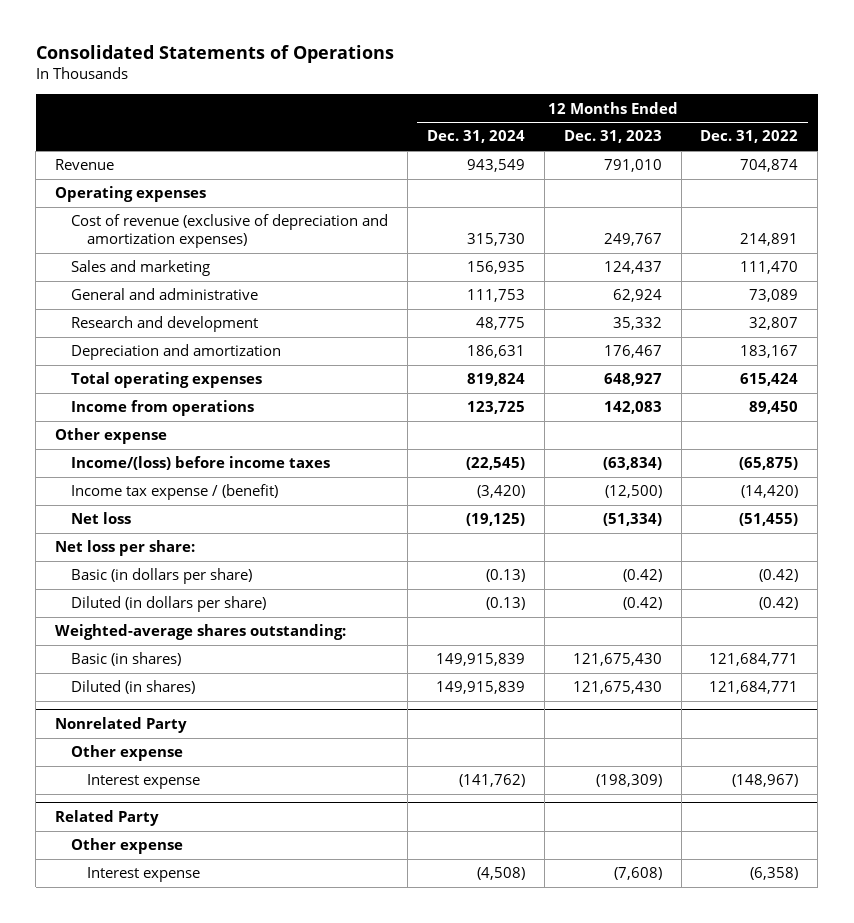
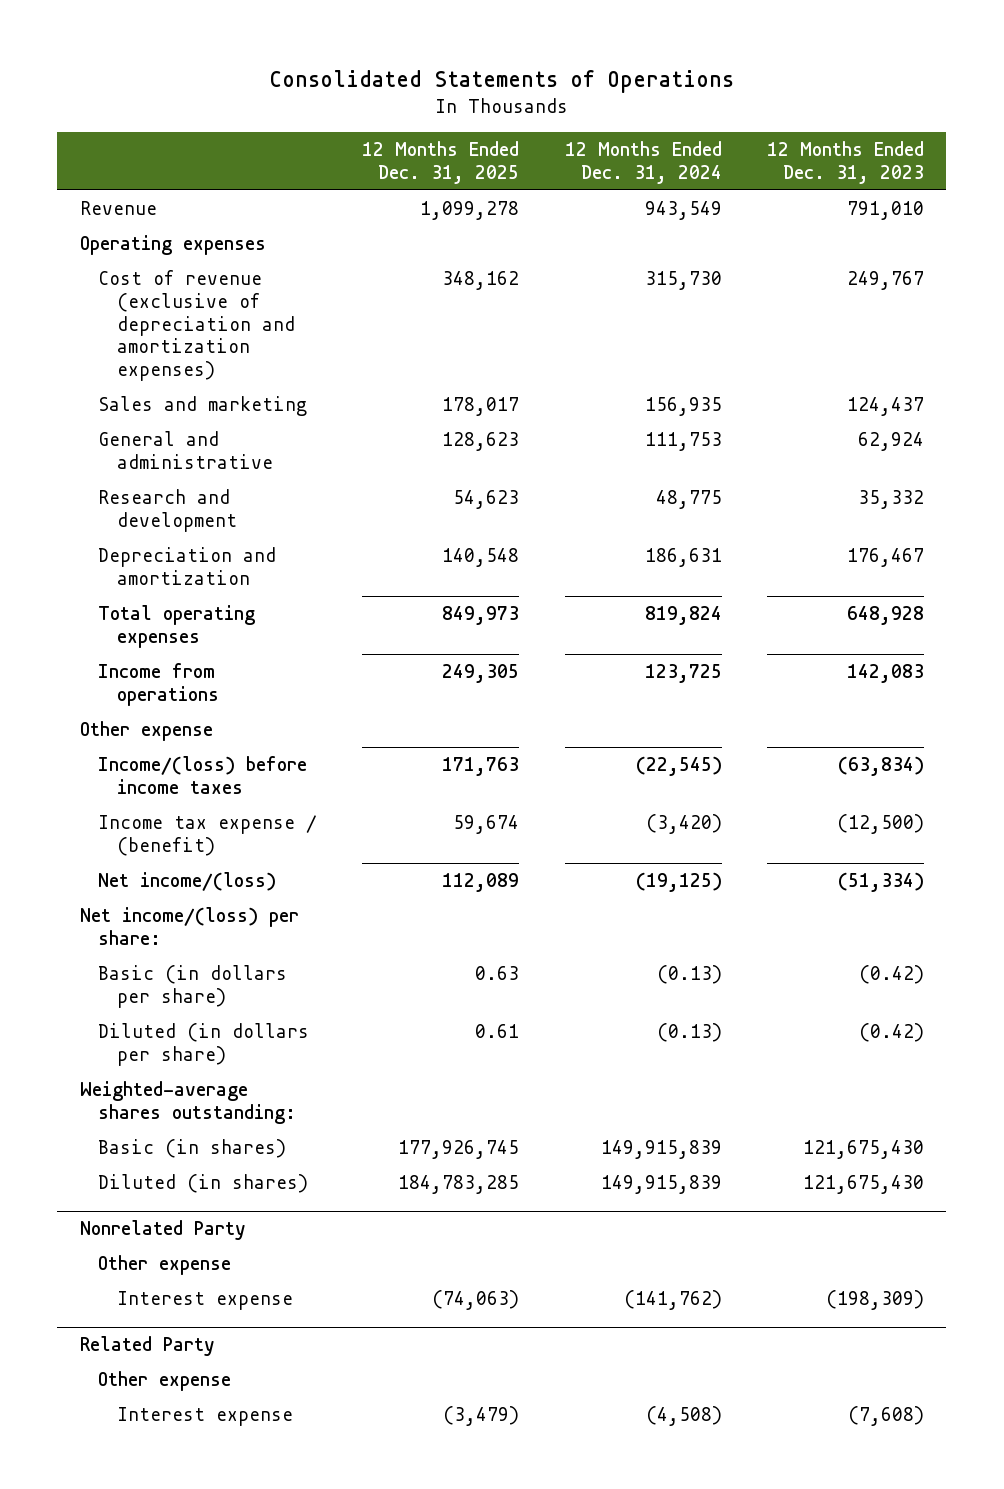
[700,130,799,144] Dec. 31, 2022 -> none
none -> [362,141,520,185] 12 Months Ended Dec. 31, 2025
[603,373,662,387] 648,927 -> [846,606,924,626] 648,928
[70,512,131,525] Net loss -> [98,872,277,892] Net income/(loss)
[55,540,196,557] Net loss per share: -> [79,907,299,945] Net income/(loss) per share:

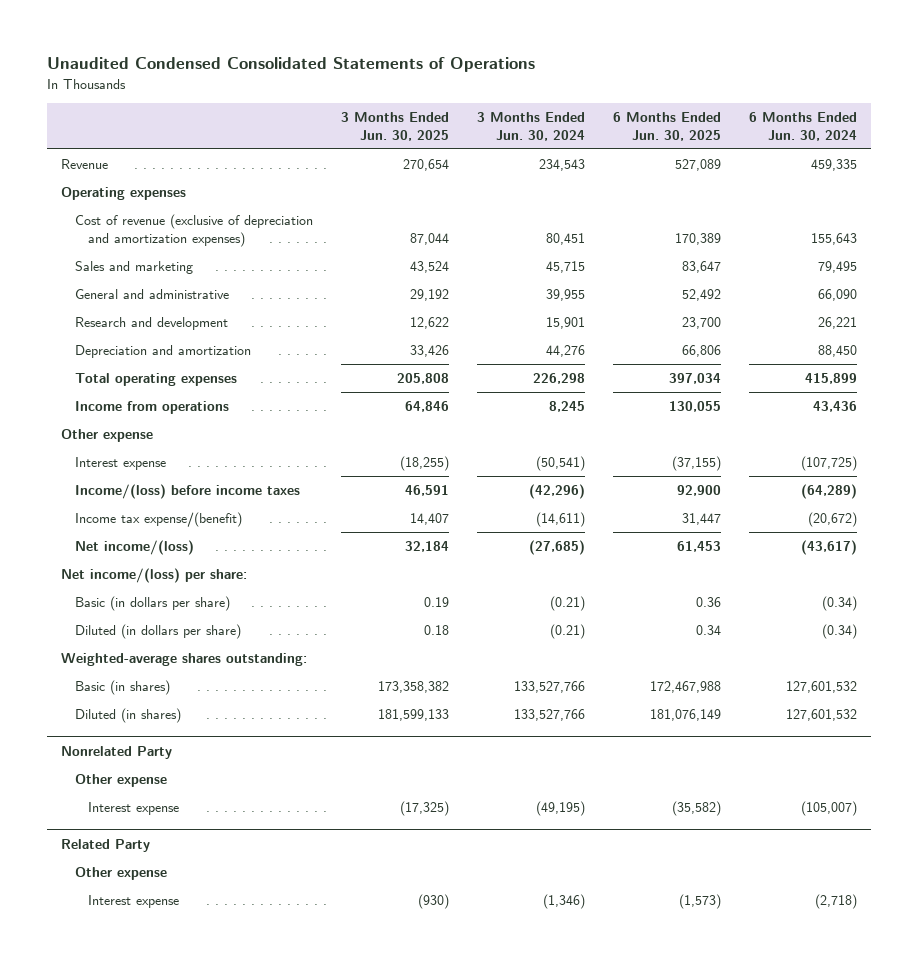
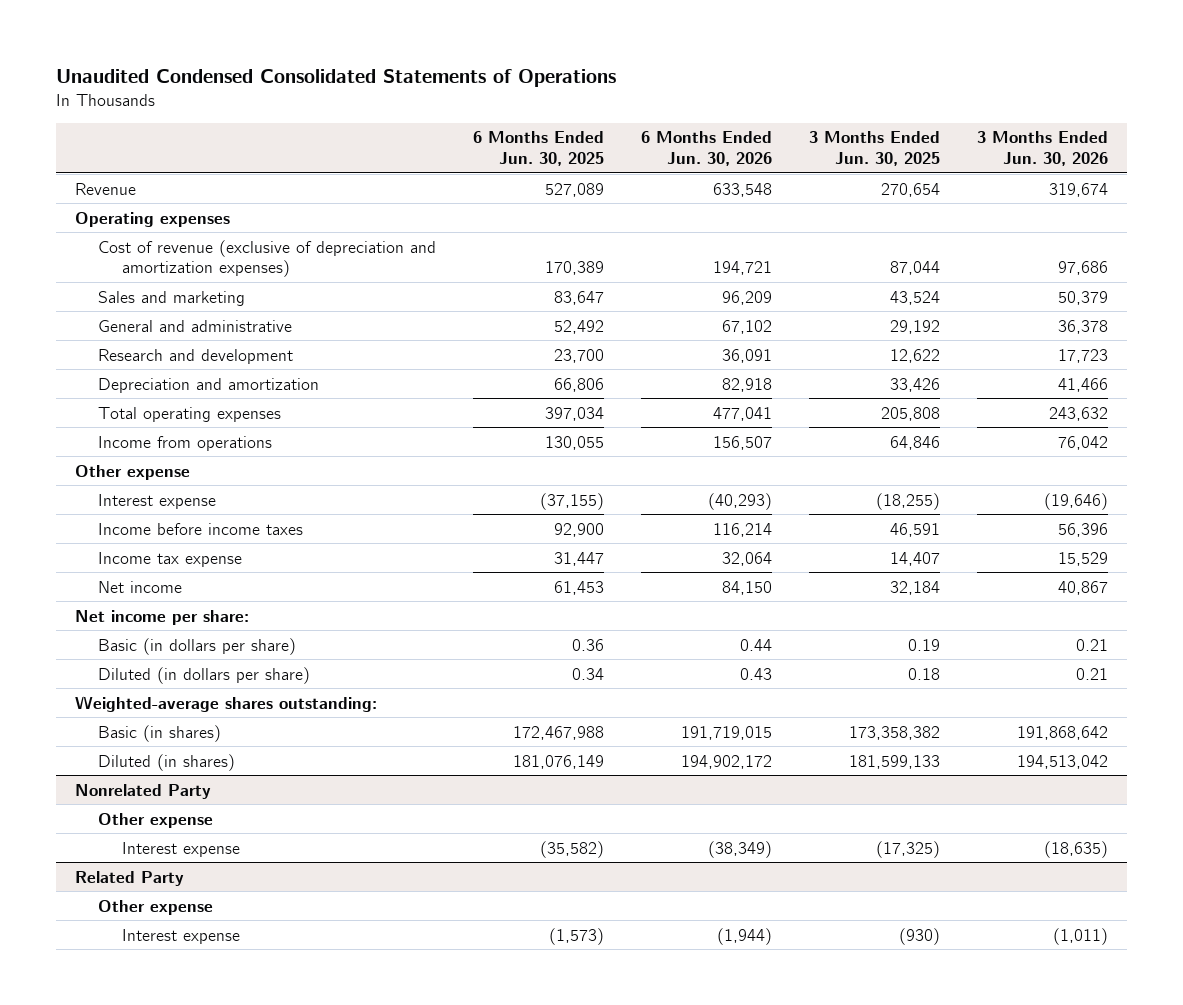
[476,112,585,141] 3 Months Ended Jun. 30, 2024 -> none
[748,112,857,141] 6 Months Ended Jun. 30, 2024 -> none
none -> [641,131,773,166] 6 Months Ended Jun. 30, 2026
none -> [977,131,1109,166] 3 Months Ended Jun. 30, 2026
[74,484,300,500] Income/(loss) before income taxes -> [98,522,304,535] Income before income taxes
[74,512,242,528] Income tax expense/(benefit) -> [98,551,243,567] Income tax expense
[74,540,194,556] Net income/(loss) -> [98,580,183,593] Net income
[61,568,248,584] Net income/(loss) per share: -> [74,609,249,625] Net income per share:

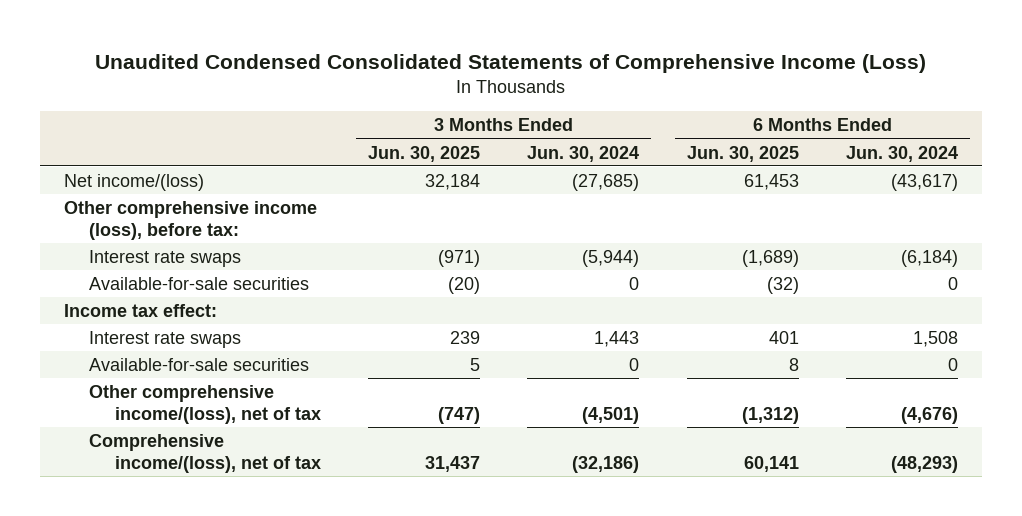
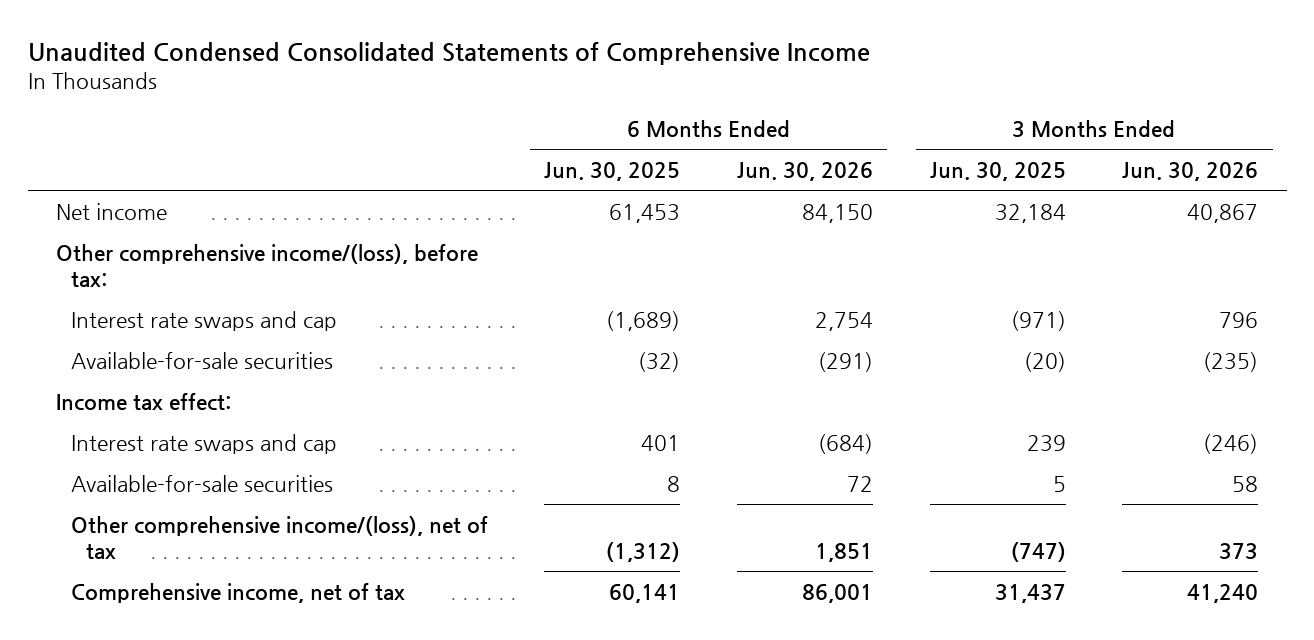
[95,53,927,73] Unaudited Condensed Consolidated Statements of Comprehensive Income (Loss) -> [27,41,870,65] Unaudited Condensed Consolidated Statements of Comprehensive Income
[527,145,640,162] Jun. 30, 2024 -> none
[846,145,959,162] Jun. 30, 2024 -> none
none -> [737,162,874,182] Jun. 30, 2026
none -> [1122,162,1259,182] Jun. 30, 2026
[64,173,205,191] Net income/(loss) -> [55,202,167,220] Net income
[64,200,318,240] Other comprehensive income (loss), before tax: -> [55,243,478,287] Other comprehensive income/(loss), before tax:
[89,249,242,267] Interest rate swaps -> [70,310,337,331] Interest rate swaps and cap
[89,330,242,348] Interest rate swaps -> [70,433,337,454] Interest rate swaps and cap
[89,433,321,473] Comprehensive income/(loss), net of tax -> [70,582,405,603] Comprehensive income, net of tax

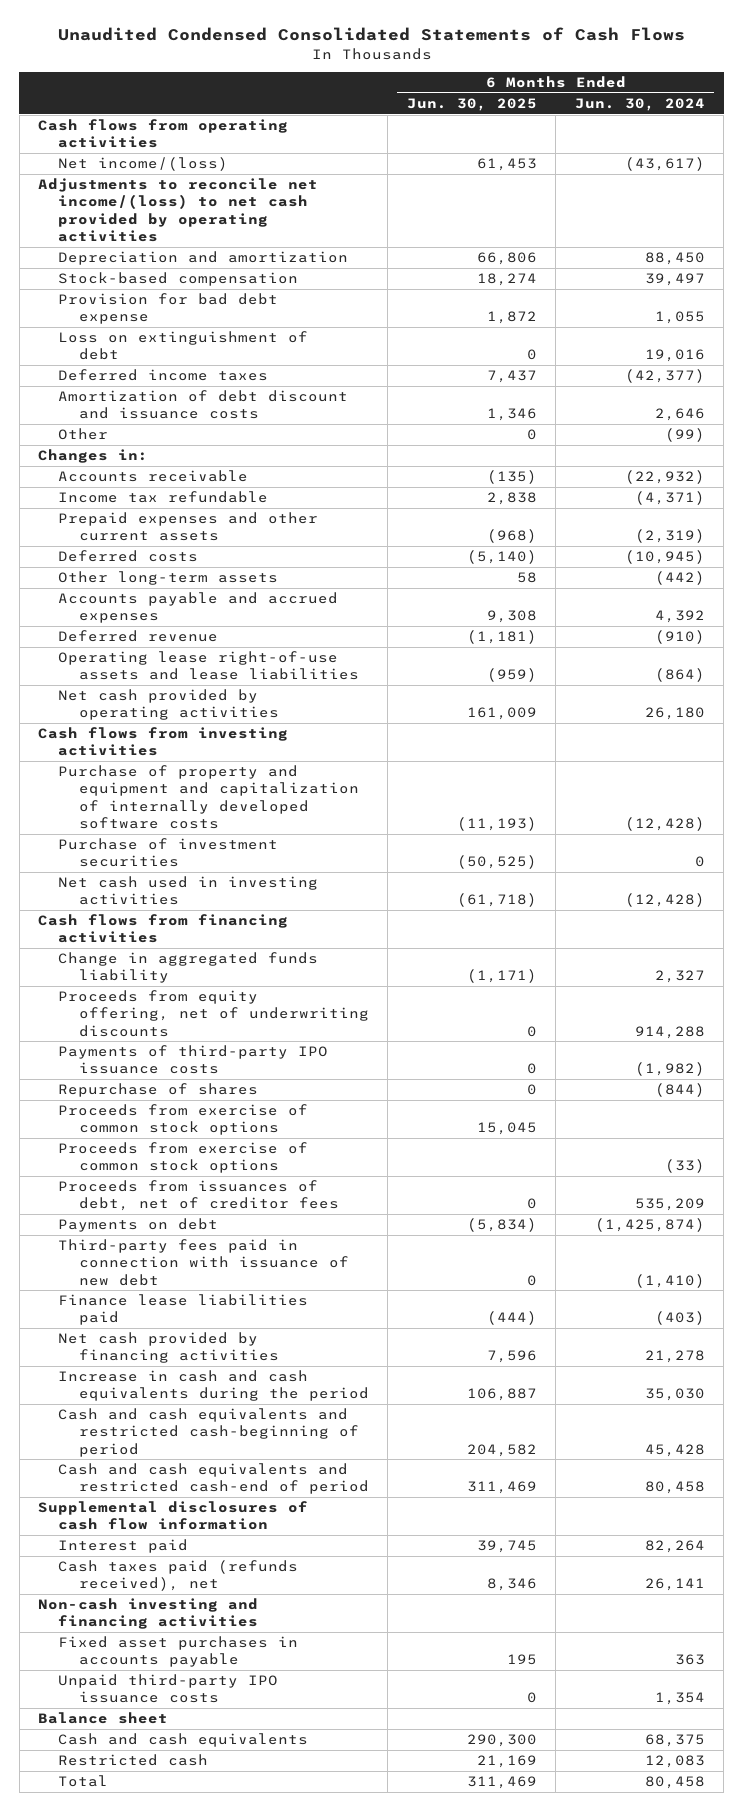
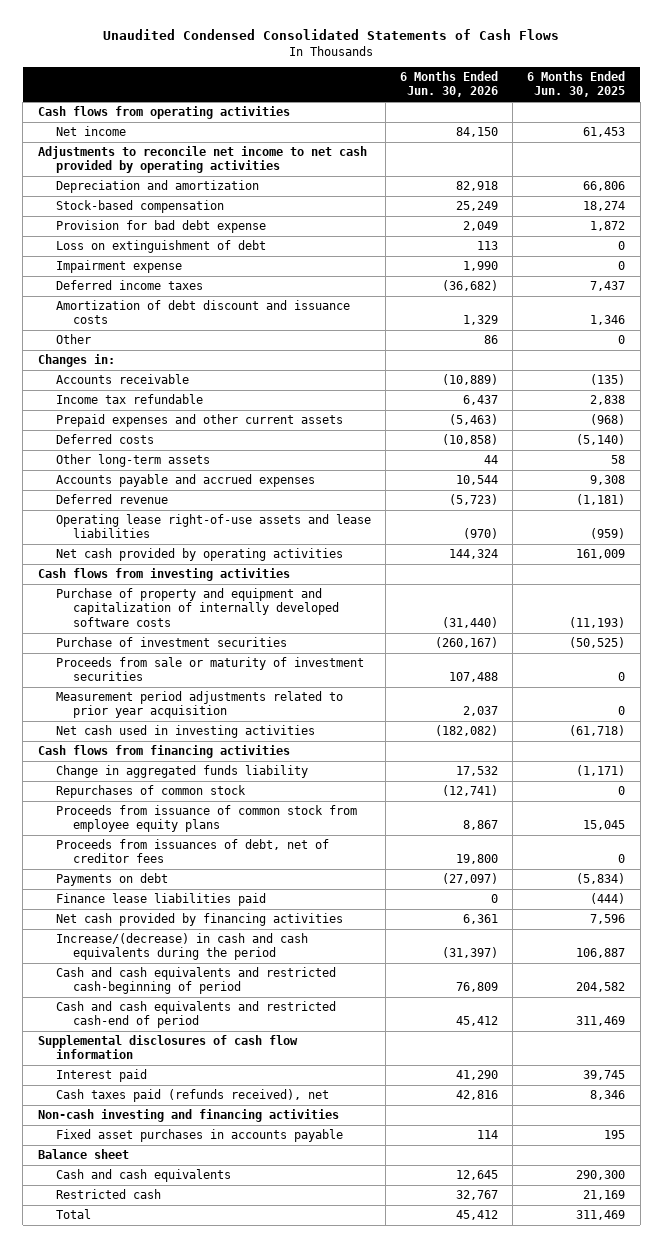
[574,98,705,112] Jun. 30, 2024 -> none
none -> [399,71,498,98] 6 Months Ended Jun. 30, 2026
[58,157,229,172] Net income/(loss) -> [55,126,126,137] Net income
[38,178,319,242] Adjustments to reconcile net income/(loss) to net cash provided by operating activities -> [37,146,367,174] Adjustments to reconcile net income to net cash provided by operating activities
none -> [55,260,182,274] Impairment expense
none -> [55,657,364,682] Proceeds from sale or maturity of investment securities
none -> [55,691,343,719] Measurement period adjustments related to prior year acquisition
[58,990,369,1037] Proceeds from equity offering, net of underwriting discounts -> none
[58,1045,329,1075] Payments of third-party IPO issuance costs -> none
[58,1142,309,1174] Proceeds from exercise of common stock options -> none
[58,1083,259,1098] Repurchase of shares -> [55,785,246,799] Repurchases of common stock
[58,1104,309,1136] Proceeds from exercise of common stock options -> [55,805,357,833] Proceeds from issuance of common stock from employee equity plans
[58,1239,349,1286] Third-party fees paid in connection with issuance of new debt -> none
[58,1370,369,1402] Increase in cash and cash equivalents during the period -> [55,933,308,961] Increase/(decrease) in cash and cash equivalents during the period
[58,1674,279,1704] Unpaid third-party IPO issuance costs -> none

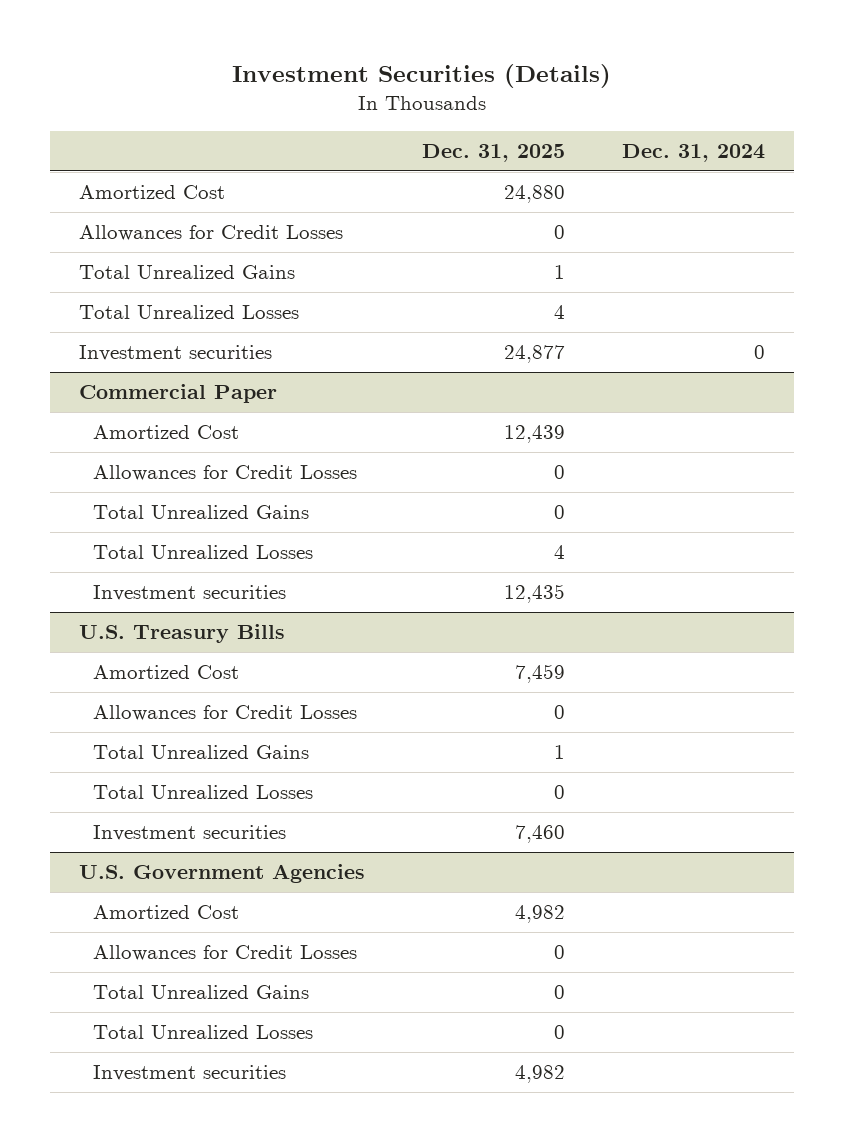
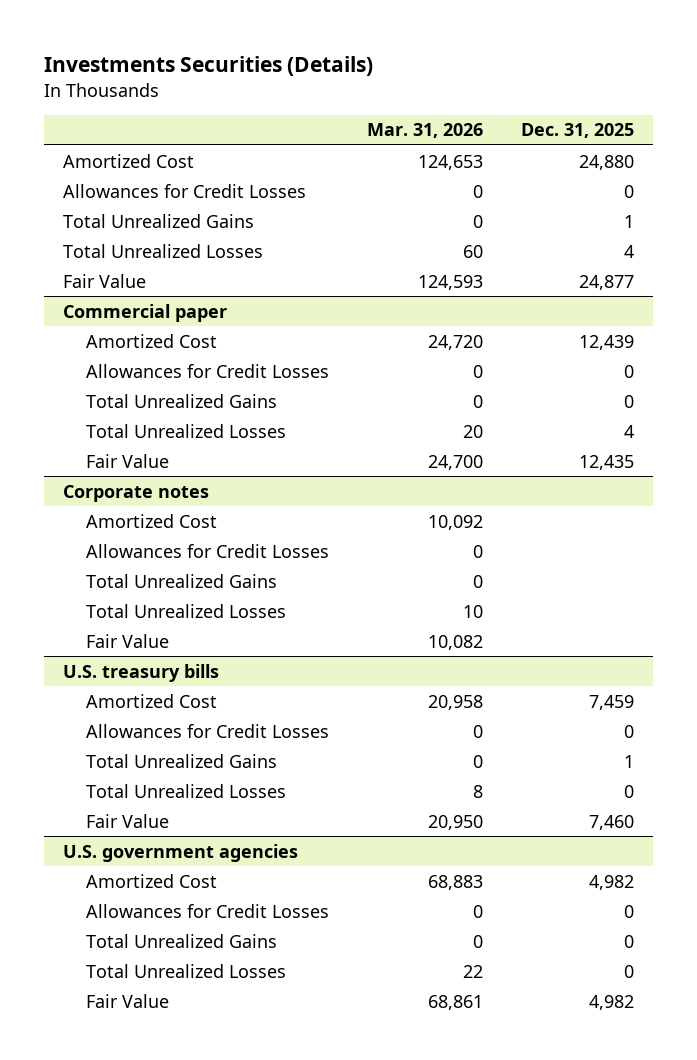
[232,64,612,89] Investment Securities (Details) -> [43,56,373,77] Investments Securities (Details)
[622,143,766,162] Dec. 31, 2024 -> none
none -> [367,123,484,139] Mar. 31, 2026
[78,345,272,362] Investment securities -> [62,273,146,288] Fair Value
[78,384,277,404] Commercial Paper -> [62,303,227,322] Commercial paper
[93,585,287,602] Investment securities -> [86,453,170,468] Fair Value
none -> [62,484,209,502] Corporate notes
none -> [86,513,218,528] Amortized Cost
none -> [86,543,330,558] Allowances for Credit Losses
none -> [86,573,278,588] Total Unrealized Gains
none -> [86,603,287,618] Total Unrealized Losses
none -> [86,633,170,648] Fair Value
[78,624,285,644] U.S. Treasury Bills -> [62,663,219,682] U.S. treasury bills
[93,825,287,842] Investment securities -> [86,813,170,828] Fair Value
[78,864,365,884] U.S. Government Agencies -> [62,843,298,862] U.S. government agencies
[93,1065,287,1082] Investment securities -> [86,993,170,1008] Fair Value

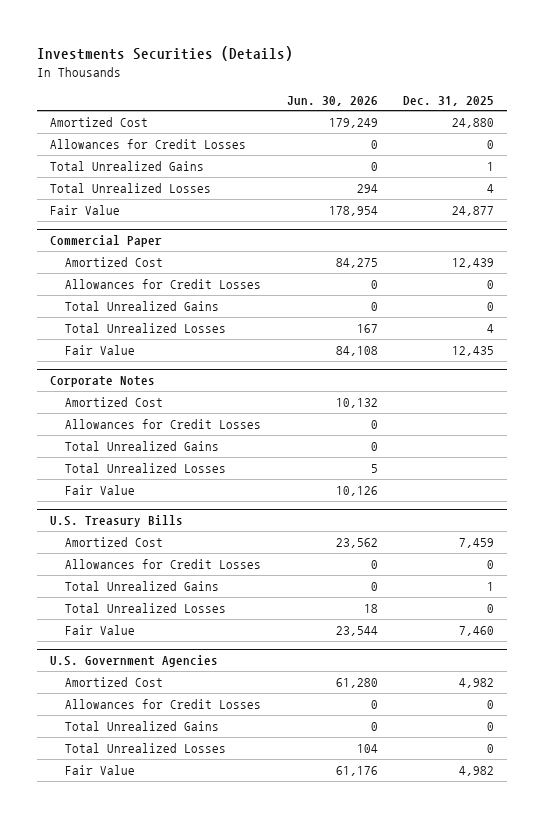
[367,123,484,139] Mar. 31, 2026 -> none
none -> [286,95,378,106] Jun. 30, 2026
[62,303,227,322] Commercial paper -> [49,235,162,248] Commercial Paper
[62,484,209,502] Corporate notes -> [49,376,155,388] Corporate Notes
[62,663,219,682] U.S. treasury bills -> [49,515,183,528] U.S. Treasury Bills
[62,843,298,862] U.S. government agencies -> [49,655,218,668] U.S. Government Agencies

